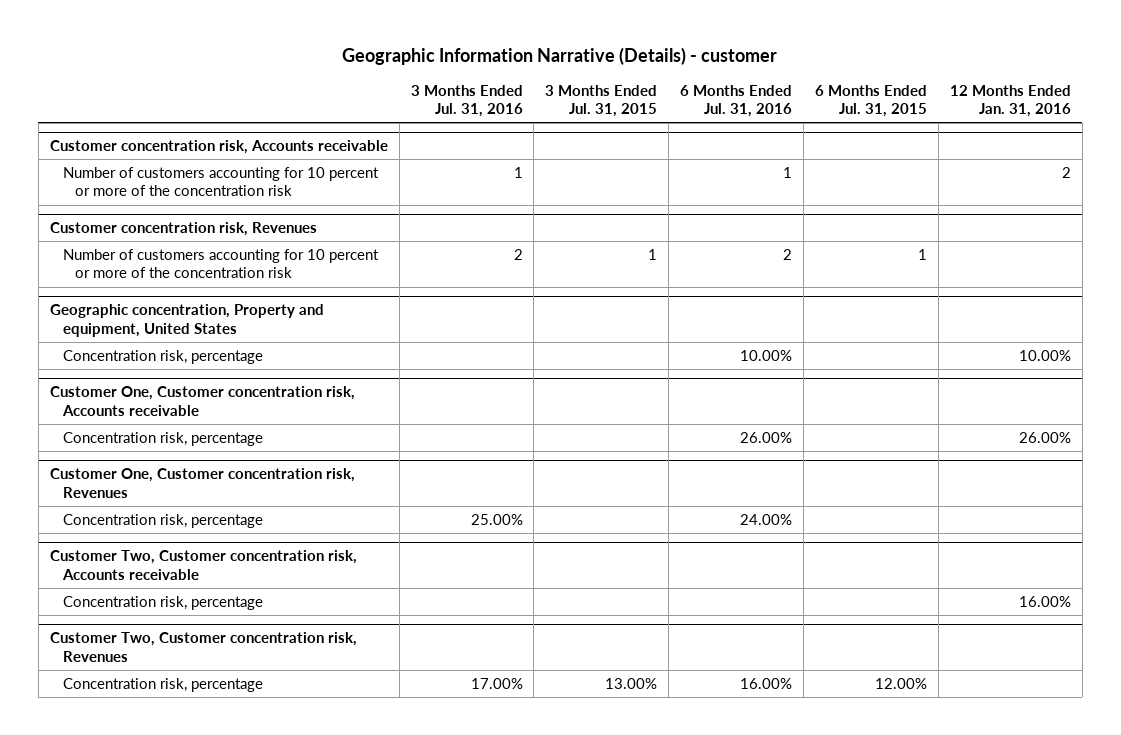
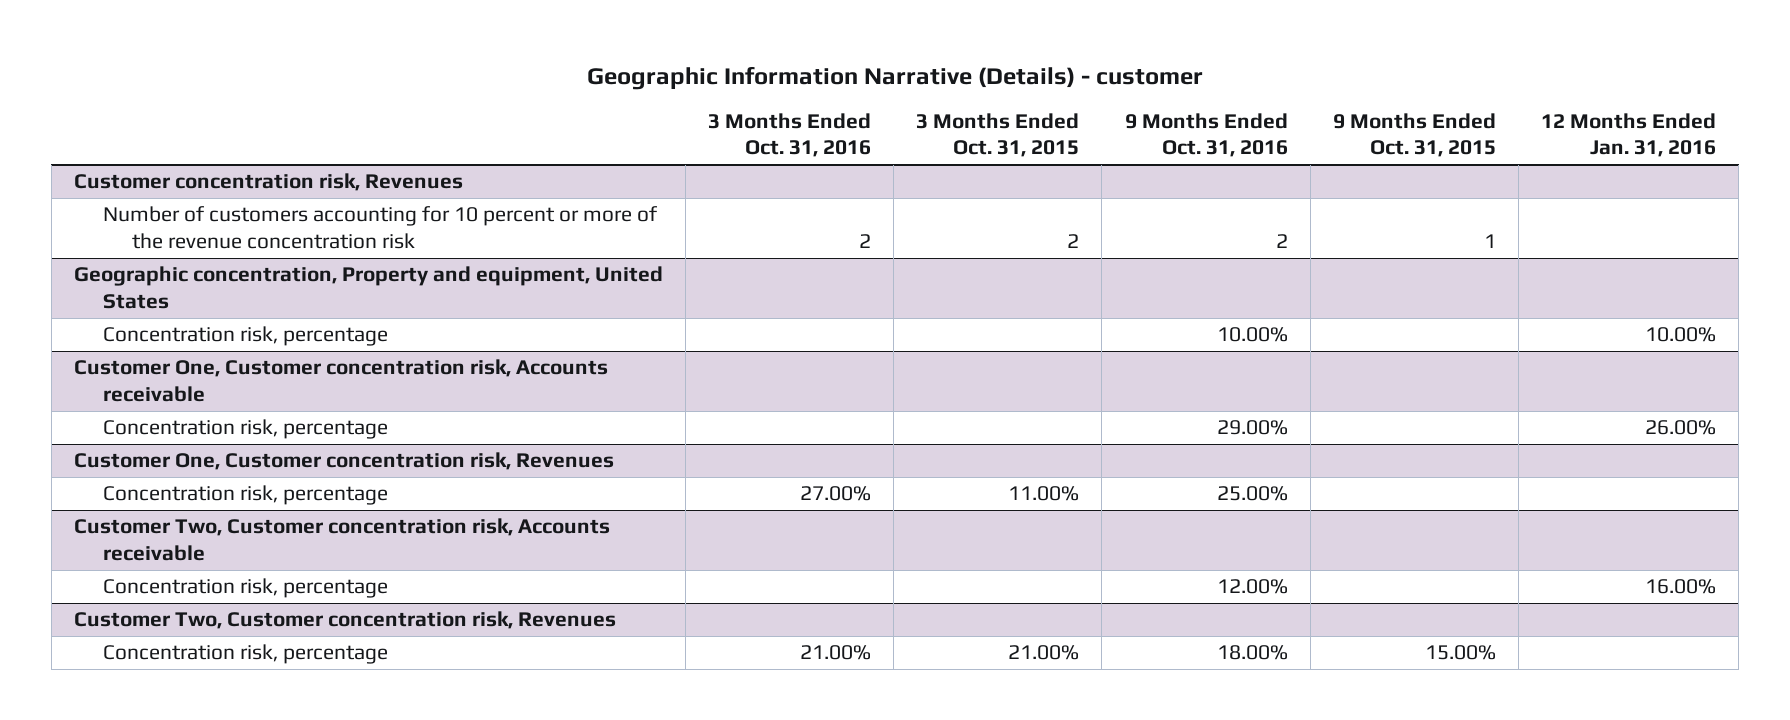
[410,84,523,117] 3 Months Ended Jul. 31, 2016 -> none
[545,84,658,117] 3 Months Ended Jul. 31, 2015 -> none
[680,84,793,117] 6 Months Ended Jul. 31, 2016 -> none
[815,84,928,117] 6 Months Ended Jul. 31, 2015 -> none
none -> [708,112,872,158] 3 Months Ended Oct. 31, 2016
none -> [916,112,1080,158] 3 Months Ended Oct. 31, 2015
none -> [1124,112,1288,158] 9 Months Ended Oct. 31, 2016
none -> [1332,112,1496,158] 9 Months Ended Oct. 31, 2015
[49,140,388,155] Customer concentration risk, Accounts receivable -> none
[62,166,379,197] Number of customers accounting for 10 percent or more of the concentration risk -> none
[62,248,379,279] Number of customers accounting for 10 percent or more of the concentration risk -> [103,206,659,249] Number of customers accounting for 10 percent or more of the revenue concentration risk

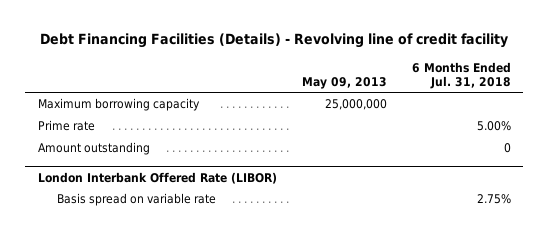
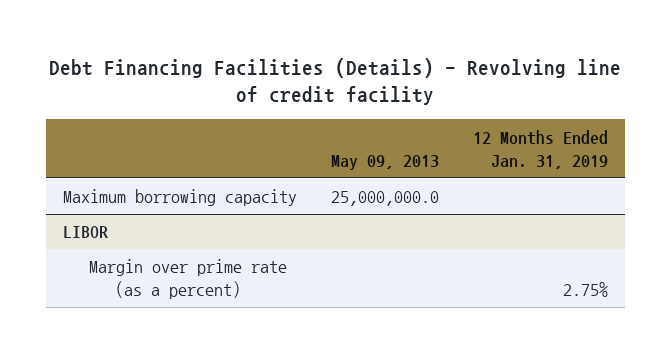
[411,61,511,89] 6 Months Ended Jul. 31, 2018 -> none
none -> [472,129,608,169] 12 Months Ended Jan. 31, 2019
[37,120,95,132] Prime rate -> none
[37,142,150,156] Amount outstanding -> none
[324,99,387,111] 25,000,000 -> [330,191,439,207] 25,000,000.0
[37,171,277,184] London Interbank Offered Rate (LIBOR) -> [62,226,108,239] LIBOR
[56,193,216,207] Basis spread on variable rate -> [88,259,287,300] Margin over prime rate (as a percent)

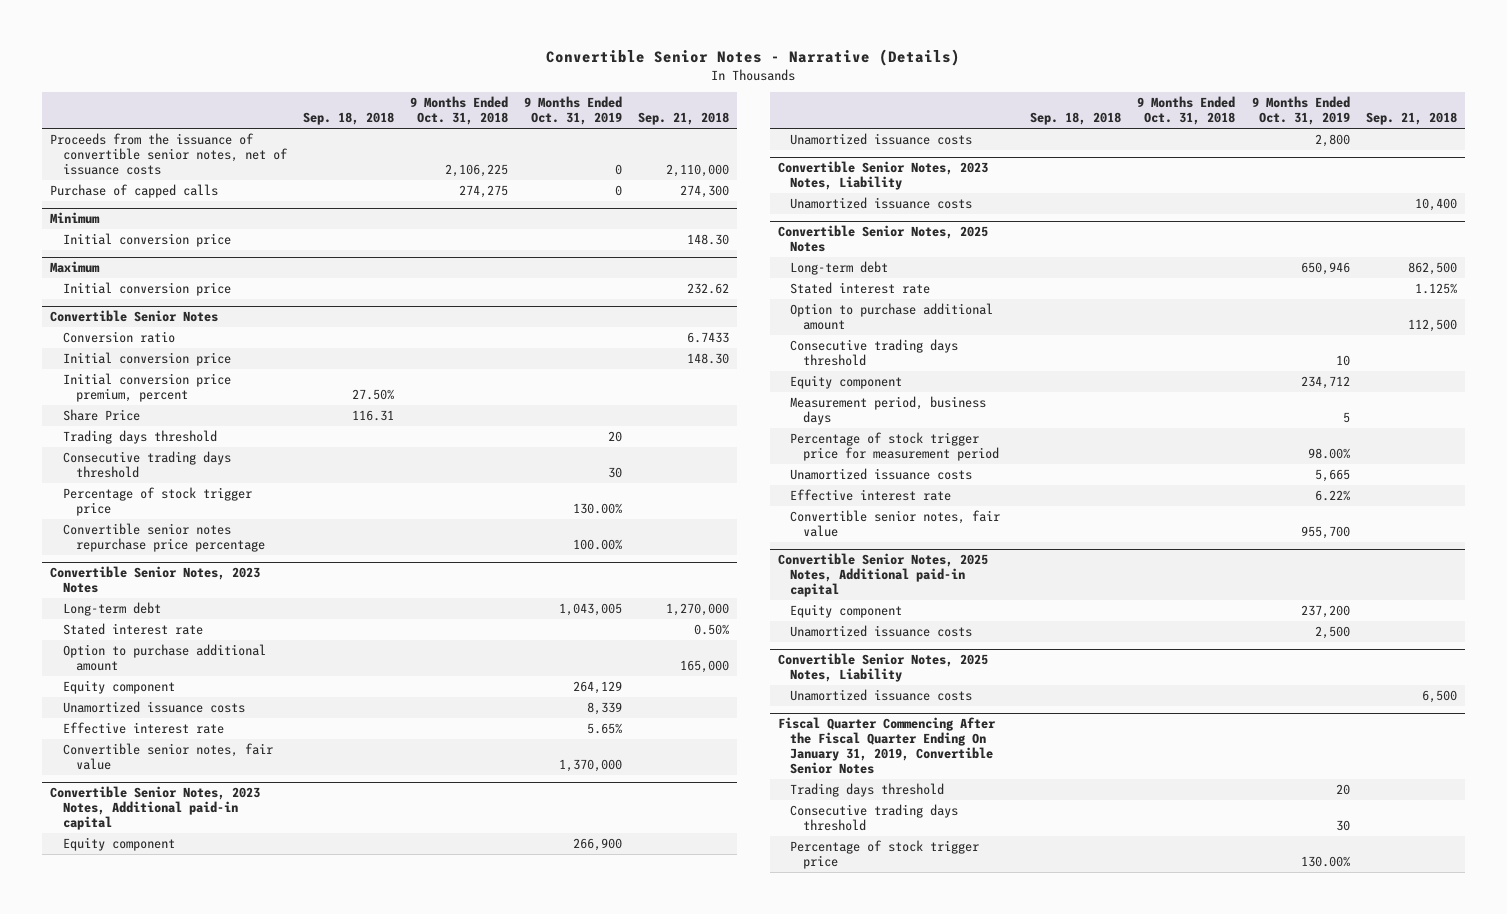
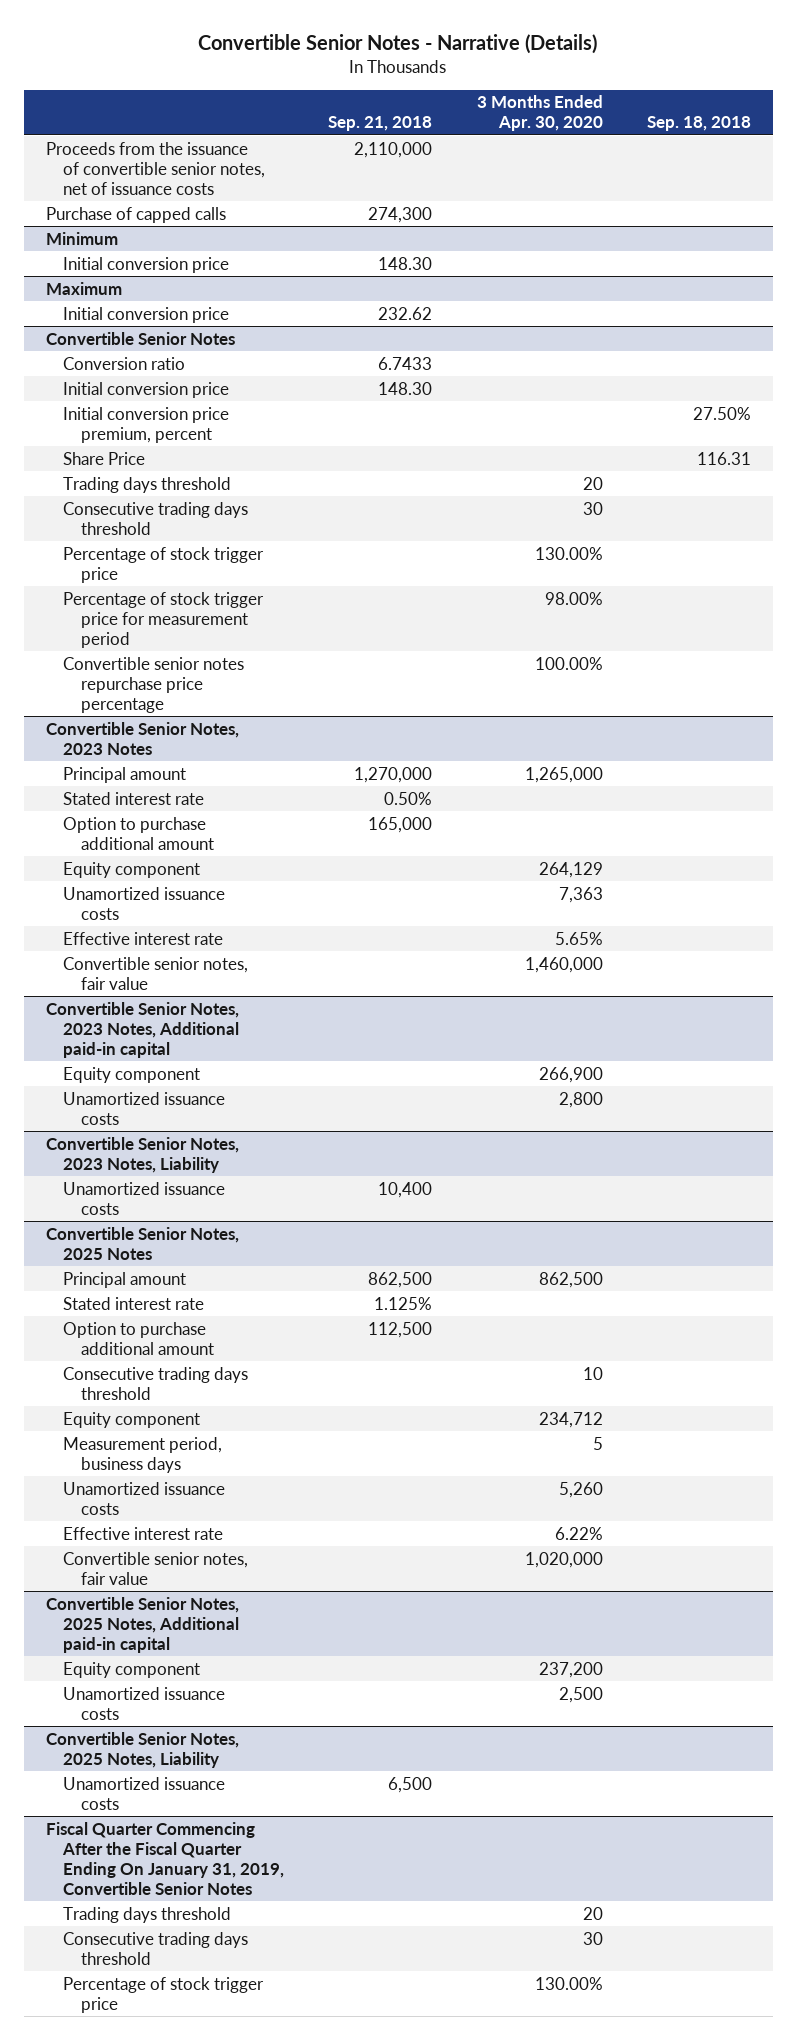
[410,96,509,126] 9 Months Ended Oct. 31, 2018 -> none
[524,96,623,126] 9 Months Ended Oct. 31, 2019 -> none
none -> [476,95,603,132] 3 Months Ended Apr. 30, 2020
none -> [63,591,265,648] Percentage of stock trigger price for measurement period
[63,601,162,616] Long-term debt -> [63,766,187,783] Principal amount
[790,260,889,275] Long-term debt -> [63,1271,187,1288] Principal amount
[790,431,1000,461] Percentage of stock trigger price for measurement period -> none

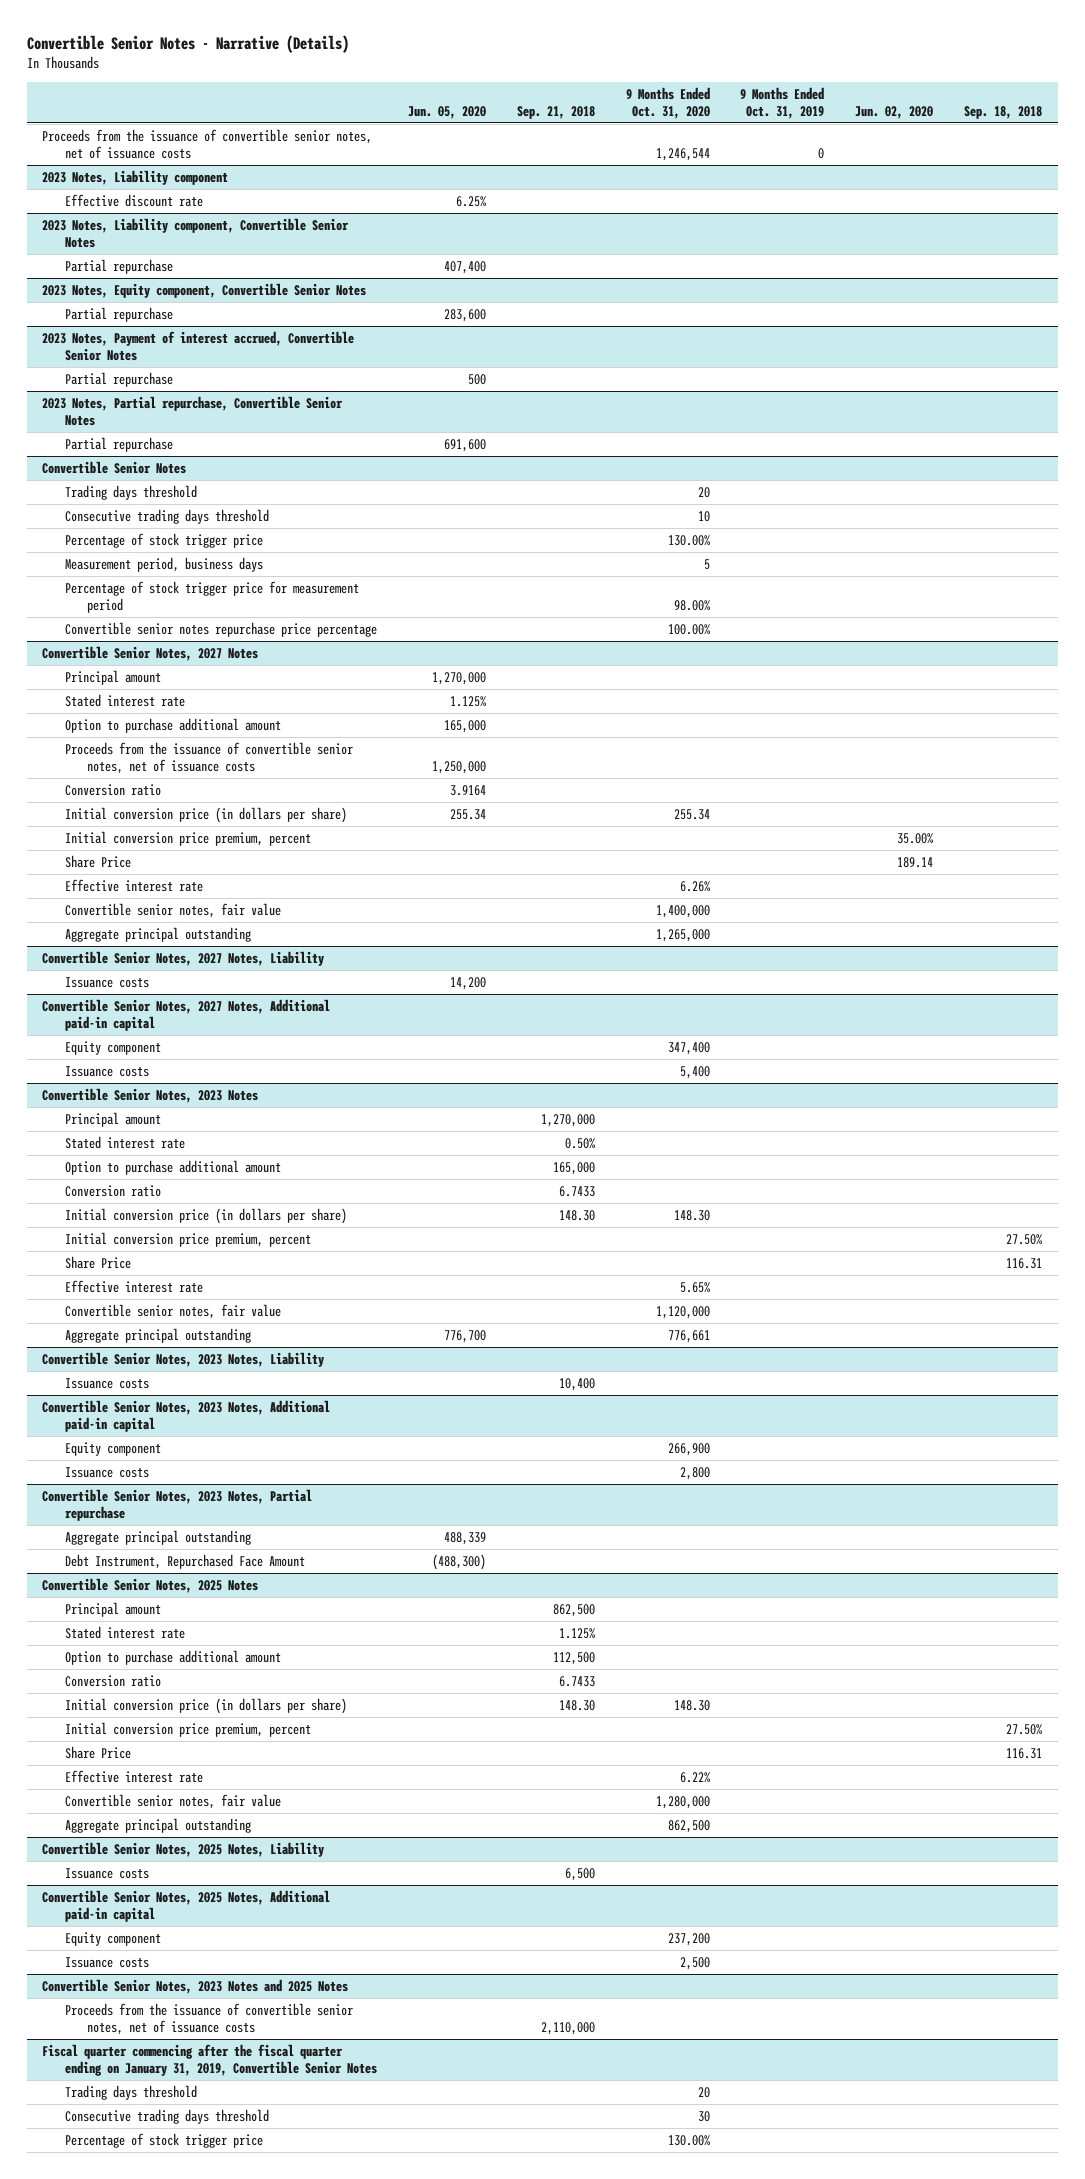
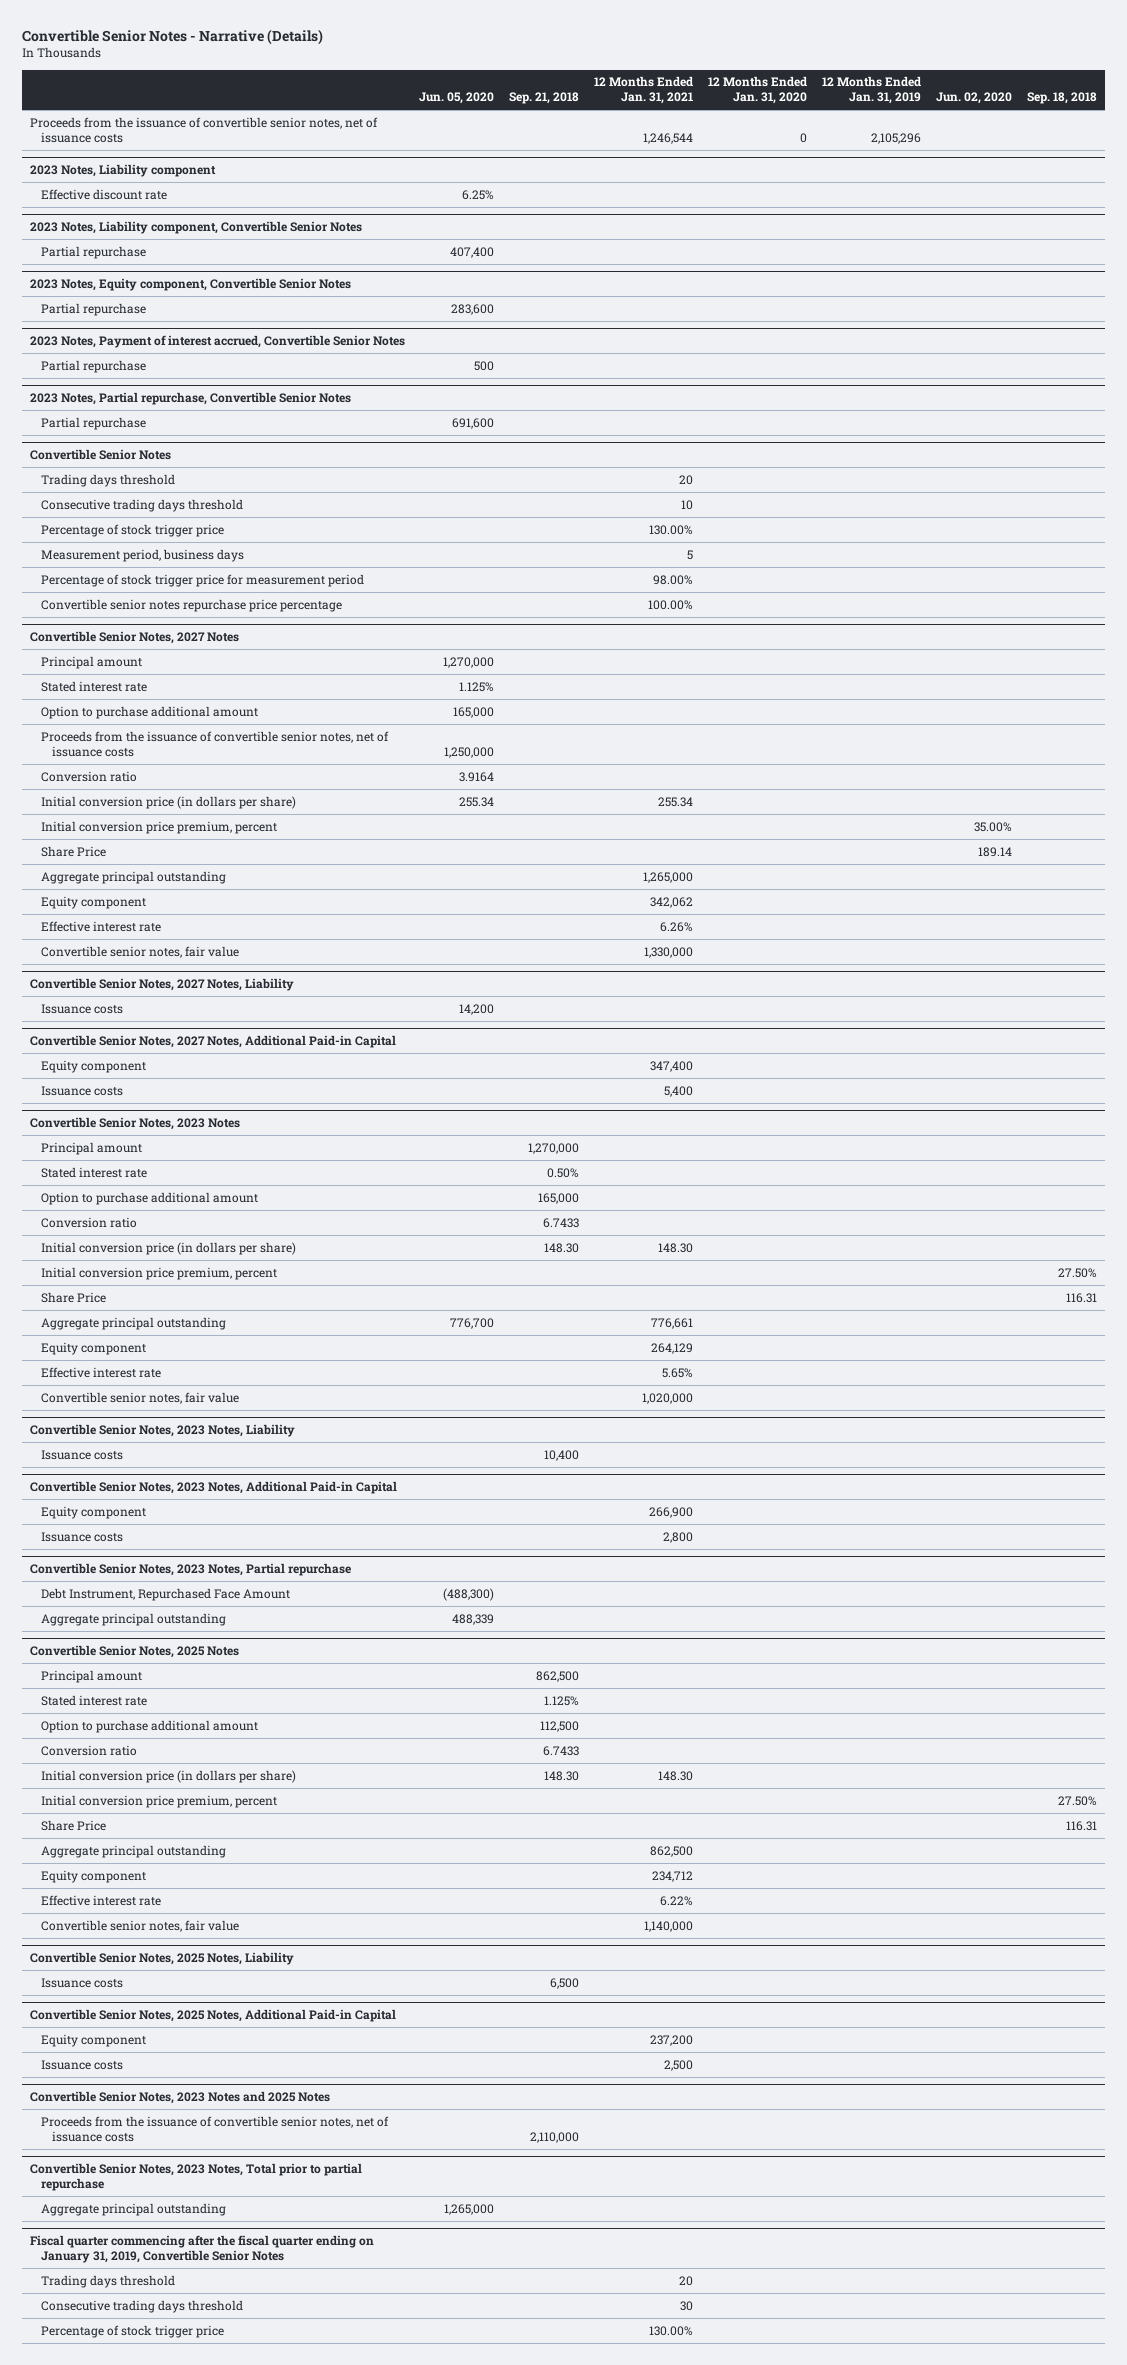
[625,87,710,119] 9 Months Ended Oct. 31, 2020 -> none
[740,87,825,119] 9 Months Ended Oct. 31, 2019 -> none
none -> [594,76,694,105] 12 Months Ended Jan. 31, 2021
none -> [708,76,808,105] 12 Months Ended Jan. 31, 2020
none -> [822,76,922,105] 12 Months Ended Jan. 31, 2019
[64,926,251,942] Aggregate principal outstanding -> [40,870,226,884] Aggregate principal outstanding
none -> [40,895,146,909] Equity component
[42,998,331,1031] Convertible Senior Notes, 2027 Notes, Additional paid-in capital -> [29,1035,396,1049] Convertible Senior Notes, 2027 Notes, Additional Paid-in Capital
[64,1327,251,1343] Aggregate principal outstanding -> [40,1316,226,1330] Aggregate principal outstanding
none -> [40,1341,146,1355] Equity component
[42,1399,331,1432] Convertible Senior Notes, 2023 Notes, Additional paid-in capital -> [29,1481,397,1495] Convertible Senior Notes, 2023 Notes, Additional Paid-in Capital
[64,1529,251,1545] Aggregate principal outstanding -> [40,1612,226,1626] Aggregate principal outstanding
[64,1817,251,1833] Aggregate principal outstanding -> [40,1844,226,1858] Aggregate principal outstanding
none -> [40,1869,146,1883] Equity component
[42,1889,331,1922] Convertible Senior Notes, 2025 Notes, Additional paid-in capital -> [29,2009,396,2023] Convertible Senior Notes, 2025 Notes, Additional Paid-in Capital
none -> [29,2163,362,2192] Convertible Senior Notes, 2023 Notes, Total prior to partial repurchase
none -> [40,2202,226,2216] Aggregate principal outstanding

